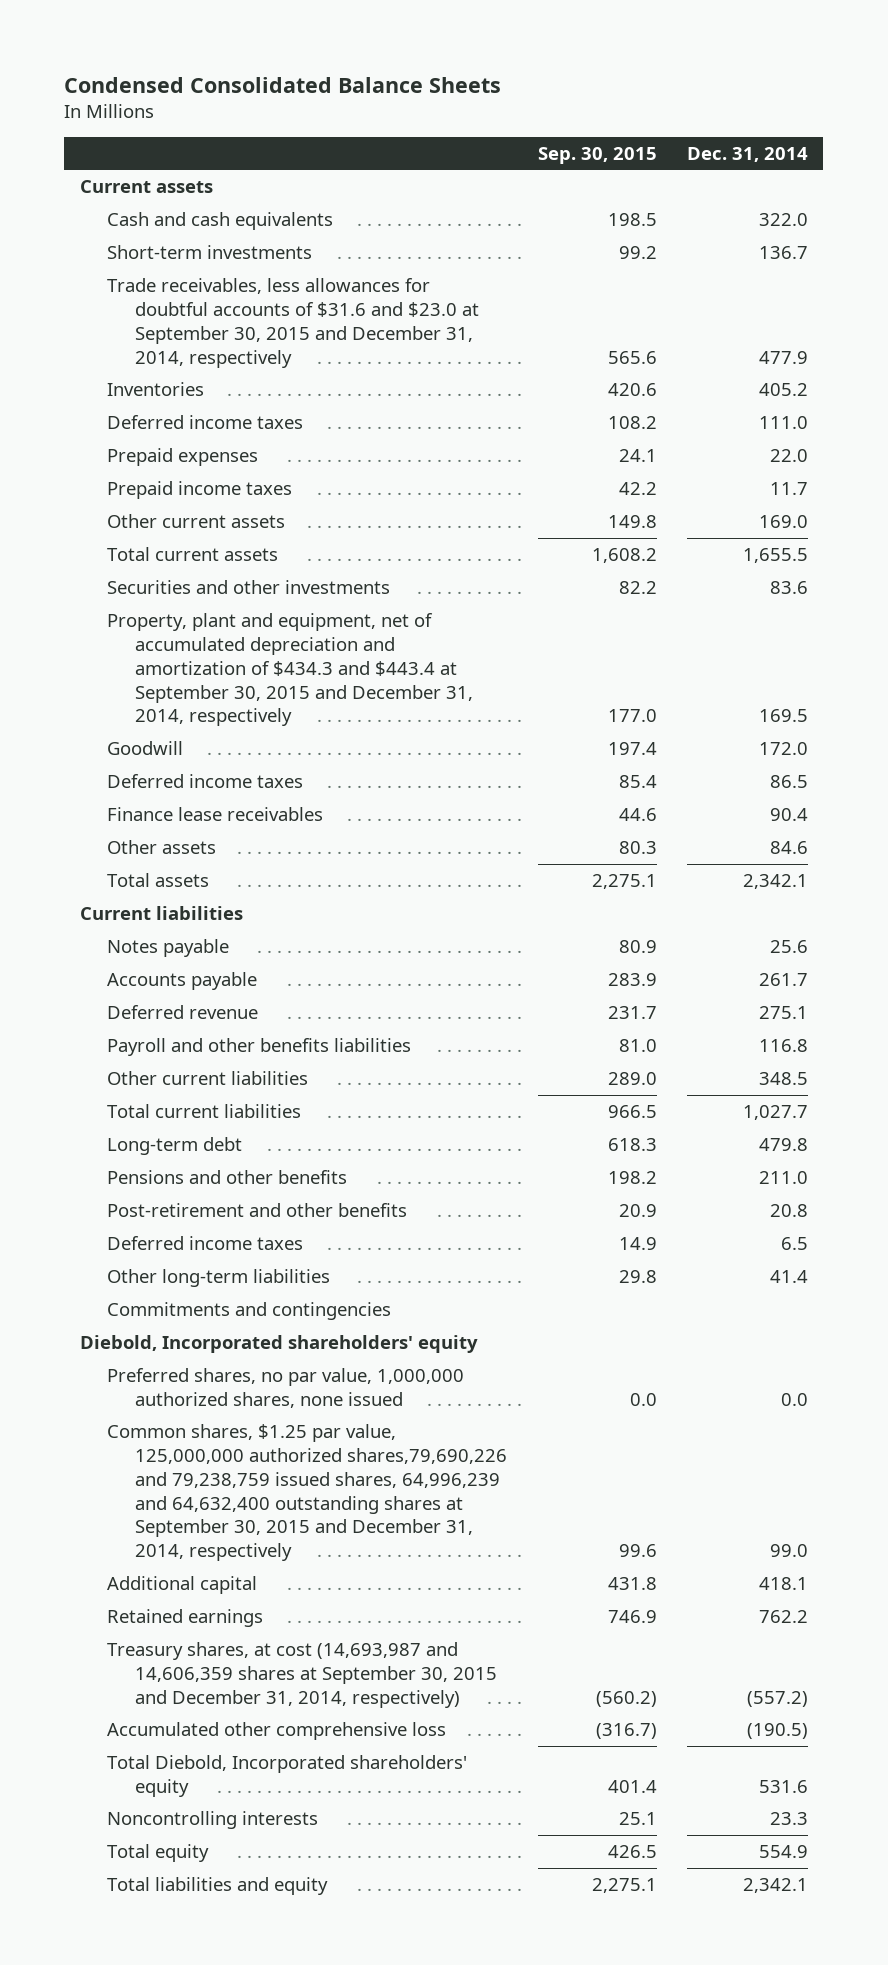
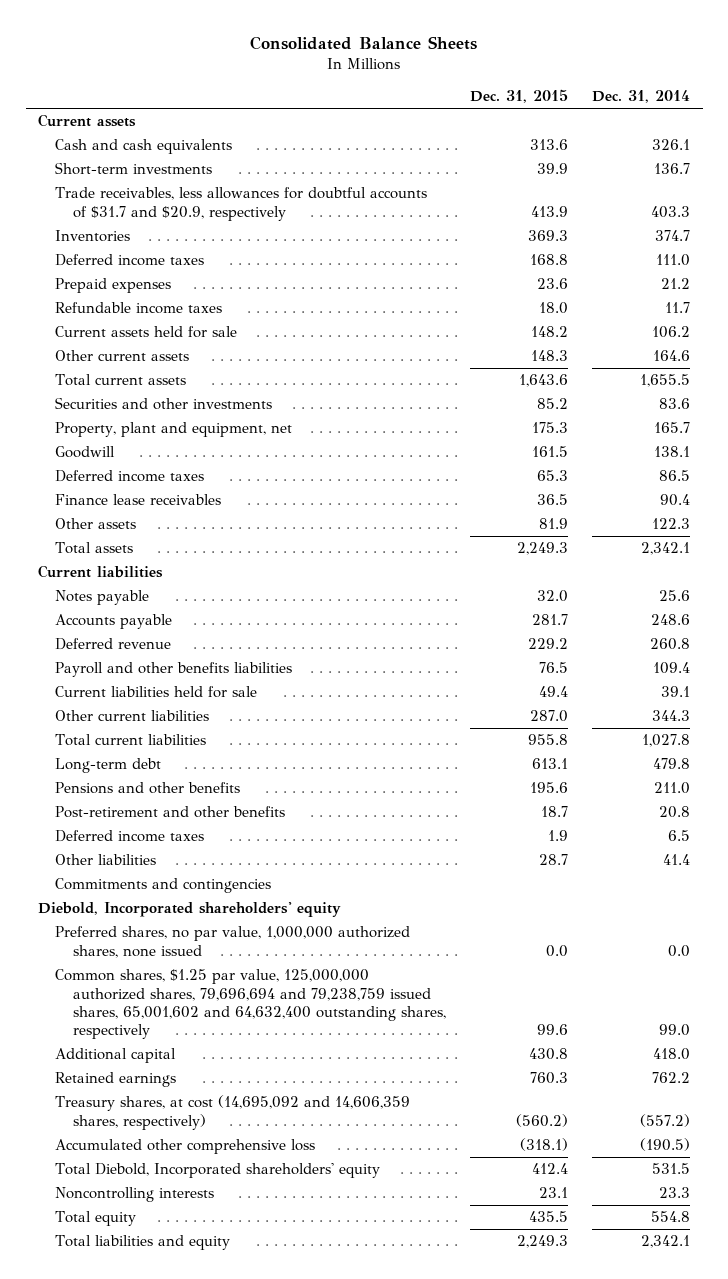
[64,77,502,94] Condensed Consolidated Balance Sheets -> [250,35,478,50] Consolidated Balance Sheets
[537,146,657,164] Sep. 30, 2015 -> none
none -> [470,89,569,104] Dec. 31, 2015
[759,212,809,226] 322.0 -> [652,139,691,151] 326.1
[107,277,480,368] Trade receivables, less allowances for doubtful accounts of $31.6 and $23.0 at September 30, 2015 and December 31, 2014, respectively -> [55,187,428,221] Trade receivables, less allowances for doubtful accounts of $31.7 and $20.9, respectively
[759,350,809,364] 477.9 -> [651,205,691,218] 403.3
[759,382,809,396] 405.2 -> [655,230,691,242] 374.7
[770,448,809,462] 22.0 -> [661,278,691,290] 21.2
[107,480,293,499] Prepaid income taxes -> [55,302,223,315] Refundable income taxes
none -> [55,326,238,339] Current assets held for sale
[759,514,809,528] 169.0 -> [653,350,691,362] 164.6
[107,612,474,727] Property, plant and equipment, net of accumulated depreciation and amortization of $434.3 and $443.4 at September 30, 2015 and December 31, 2014, respectively -> [55,422,293,438] Property, plant and equipment, net
[759,709,809,723] 169.5 -> [654,422,691,434] 165.7
[759,741,809,755] 172.0 -> [654,446,691,458] 138.1
[770,840,809,854] 84.6 -> [652,518,691,530] 122.3
[759,972,809,986] 261.7 -> [651,614,691,626] 248.6
[759,1005,809,1019] 275.1 -> [650,638,691,651] 260.8
[759,1038,809,1052] 116.8 -> [653,662,691,675] 109.4
none -> [55,686,258,699] Current liabilities held for sale
[759,1071,809,1085] 348.5 -> [652,710,691,722] 344.3
[743,1104,809,1120] 1,027.7 -> [642,734,691,748] 1,027.8
[107,1268,331,1287] Other long-term liabilities -> [55,854,157,866] Other liabilities
[107,1423,508,1562] Common shares, $1.25 par value, 125,000,000 authorized shares,79,690,226 and 79,238,759 issued shares, 64,996,239 and 64,632,400 outstanding shares at September 30, 2015 and December 31, 2014, respectively -> [55,969,446,1040] Common shares, $1.25 par value, 125,000,000 authorized shares, 79,696,694 and 79,238,759 issued shares, 65,001,602 and 64,632,400 outstanding shares, respectively
[759,1576,809,1590] 418.1 -> [653,1048,691,1061] 418.0
[107,1641,498,1708] Treasury shares, at cost (14,693,987 and 14,606,359 shares at September 30, 2015 and December 31, 2014, respectively) -> [55,1095,411,1130] Treasury shares, at cost (14,695,092 and 14,606,359 shares, respectively)
[759,1779,809,1793] 531.6 -> [652,1163,691,1175] 531.5
[759,1844,809,1858] 554.9 -> [651,1211,691,1223] 554.8

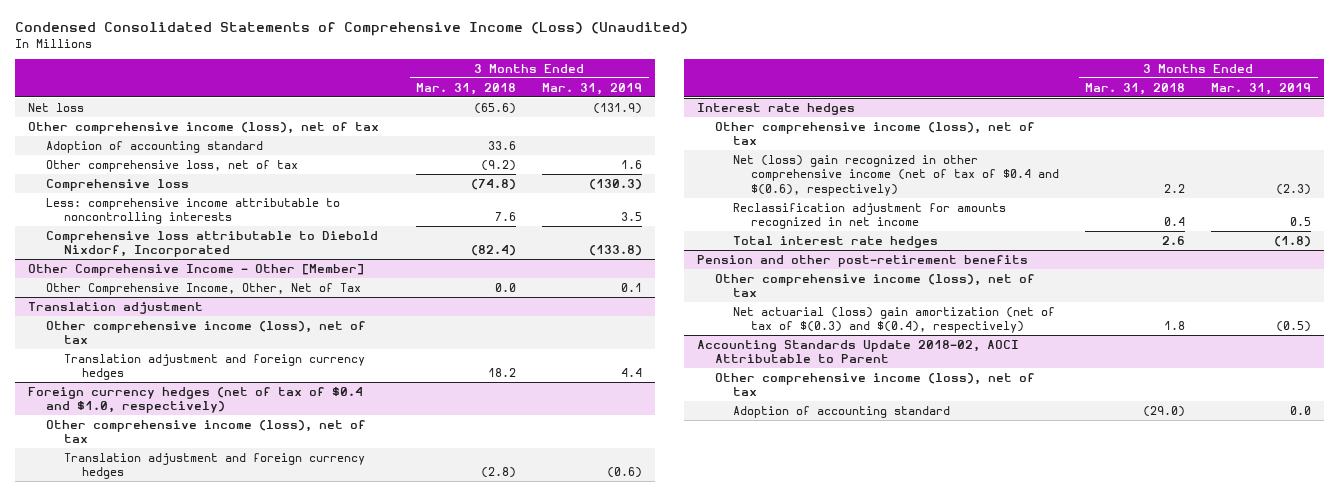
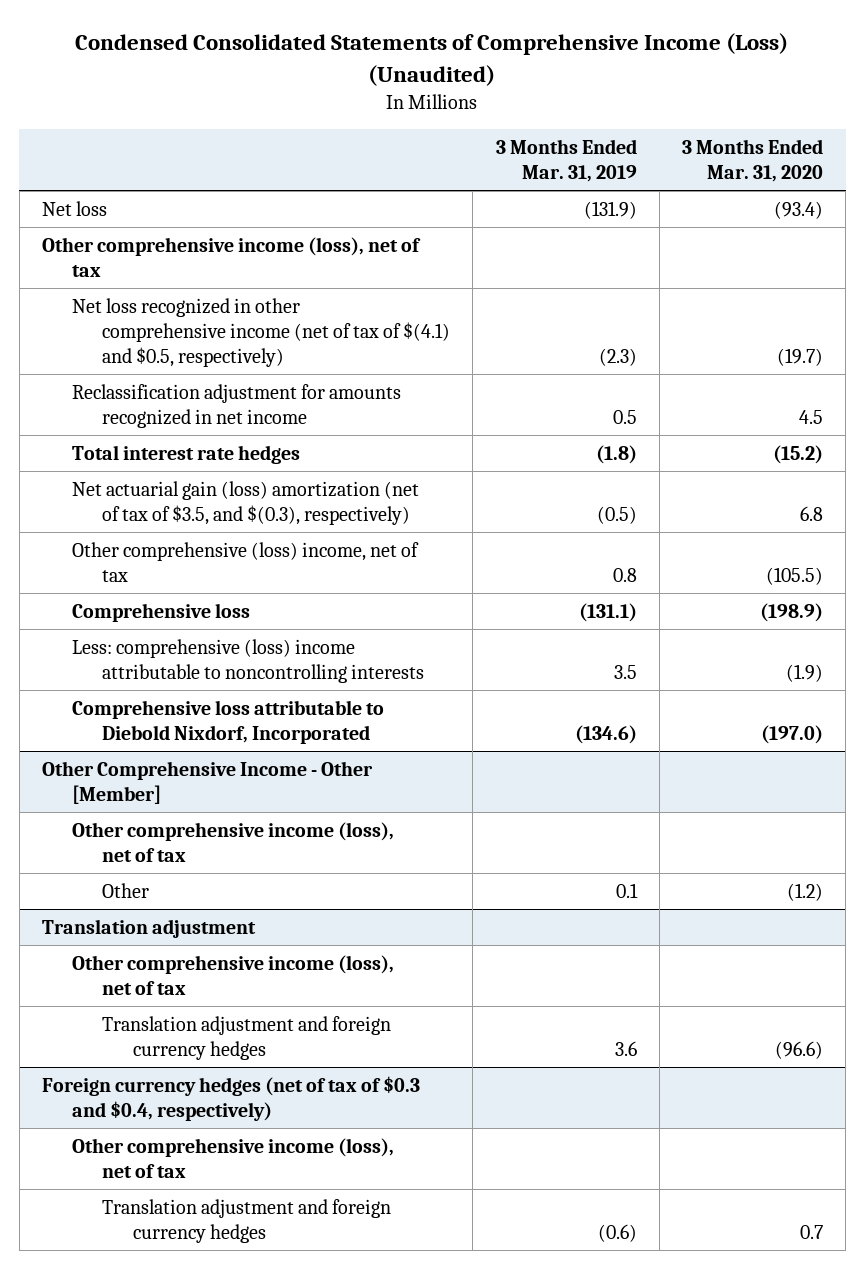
[416,82,517,95] Mar. 31, 2018 -> none
none -> [681,138,823,182] 3 Months Ended Mar. 31, 2020
[45,140,263,153] Adoption of accounting standard -> none
none -> [72,298,451,368] Net loss recognized in other comprehensive income (net of tax of $(4.1) and $0.5, respectively)
none -> [72,384,402,429] Reclassification adjustment for amounts recognized in net income
none -> [72,445,301,465] Total interest rate hedges
none -> [72,481,420,526] Net actuarial gain (loss) amortization (net of tax of $3.5, and $(0.3), respectively)
[45,159,298,172] Other comprehensive loss, net of tax -> [72,542,420,583] Other comprehensive (loss) income, net of tax
[621,159,643,169] 1.6 -> [612,568,637,583] 0.8
[589,178,643,190] (130.3) -> [578,603,637,623] (131.1)
[45,197,340,225] Less: comprehensive income attributable to noncontrolling interests -> [72,639,425,684] Less: comprehensive (loss) income attributable to noncontrolling interests
[589,245,643,257] (133.8) -> [574,725,637,745] (134.6)
none -> [72,822,395,863] Other comprehensive income (loss), net of tax
[45,282,361,295] Other Comprehensive Income, Other, Net of Tax -> [102,883,150,899] Other
[621,368,643,378] 4.4 -> [614,1041,637,1057] 3.6
[27,386,363,414] Foreign currency hedges (net of tax of $0.4 and $1.0, respectively) -> [41,1076,420,1122] Foreign currency hedges (net of tax of $0.3 and $0.4, respectively)
[696,102,855,115] Interest rate hedges -> none
[714,121,1035,146] Other comprehensive income (loss), net of tax -> none
[732,154,1060,196] Net (loss) gain recognized in other comprehensive income (net of tax of $0.4 and $(0.6), respectively) -> none
[732,202,1006,230] Reclassification adjustment for amounts recognized in net income -> none
[732,235,938,248] Total interest rate hedges -> none
[696,254,1028,267] Pension and other post-retirement benefits -> none
[714,273,1035,298] Other comprehensive income (loss), net of tax -> none
[732,306,1055,334] Net actuarial (loss) gain amortization (net of tax of $(0.3) and $(0.4), respectively) -> none
[696,339,1019,364] Accounting Standards Update 2018-02, AOCI Attributable to Parent -> none
[714,372,1035,397] Other comprehensive income (loss), net of tax -> none
[732,405,950,418] Adoption of accounting standard -> none

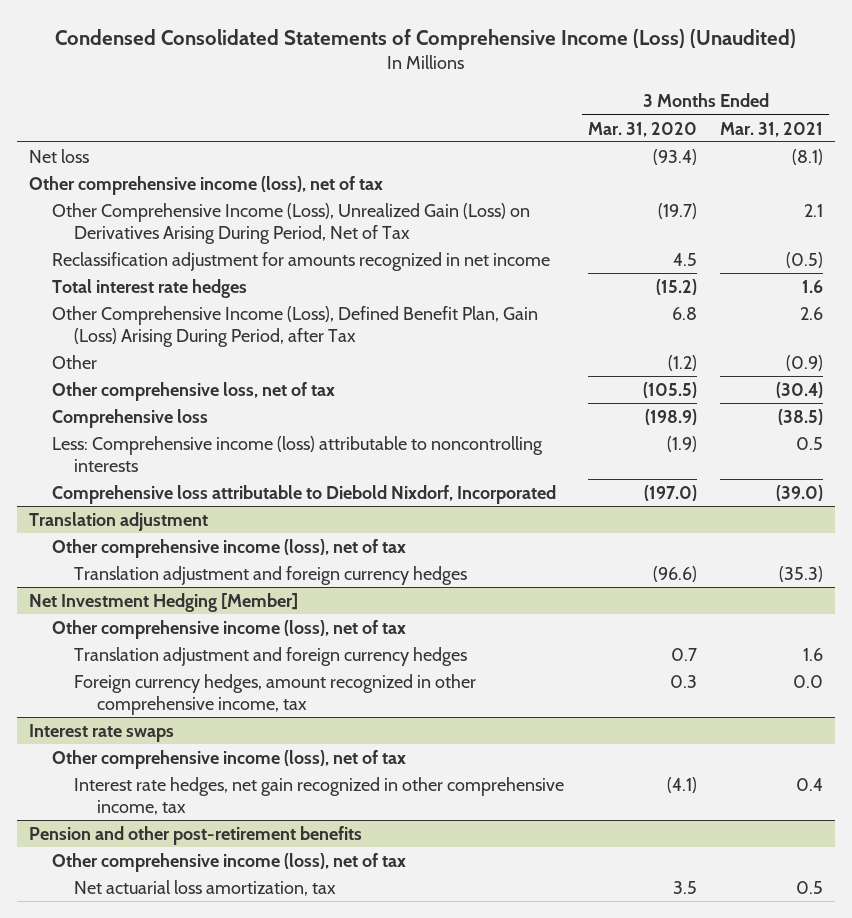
[495,138,637,182] 3 Months Ended Mar. 31, 2019 -> none
none -> [720,121,824,137] Mar. 31, 2021
[72,298,451,368] Net loss recognized in other comprehensive income (net of tax of $(4.1) and $0.5, respectively) -> [51,202,530,244] Other Comprehensive Income (Loss), Unrealized Gain (Loss) on Derivatives Arising During Period, Net of Tax
[72,481,420,526] Net actuarial gain (loss) amortization (net of tax of $3.5, and $(0.3), respectively) -> [51,305,538,347] Other Comprehensive Income (Loss), Defined Benefit Plan, Gain (Loss) Arising During Period, after Tax
none -> [51,354,97,369] Other
[72,542,420,583] Other comprehensive (loss) income, net of tax -> [51,381,335,401] Other comprehensive loss, net of tax
[72,639,425,684] Less: comprehensive (loss) income attributable to noncontrolling interests -> [51,435,543,472] Less: Comprehensive income (loss) attributable to noncontrolling interests
[41,761,373,805] Other Comprehensive Income - Other [Member] -> none
[72,822,395,863] Other comprehensive income (loss), net of tax -> none
[102,883,150,899] Other -> none
[41,1076,420,1122] Foreign currency hedges (net of tax of $0.3 and $0.4, respectively) -> [29,592,299,612] Net Investment Hedging [Member]
none -> [74,673,477,715] Foreign currency hedges, amount recognized in other comprehensive income, tax
none -> [29,723,175,742] Interest rate swaps
none -> [51,749,406,769] Other comprehensive income (loss), net of tax
none -> [74,776,565,815] Interest rate hedges, net gain recognized in other comprehensive income, tax
none -> [29,825,363,845] Pension and other post-retirement benefits
none -> [51,852,406,872] Other comprehensive income (loss), net of tax
none -> [74,879,337,896] Net actuarial loss amortization, tax

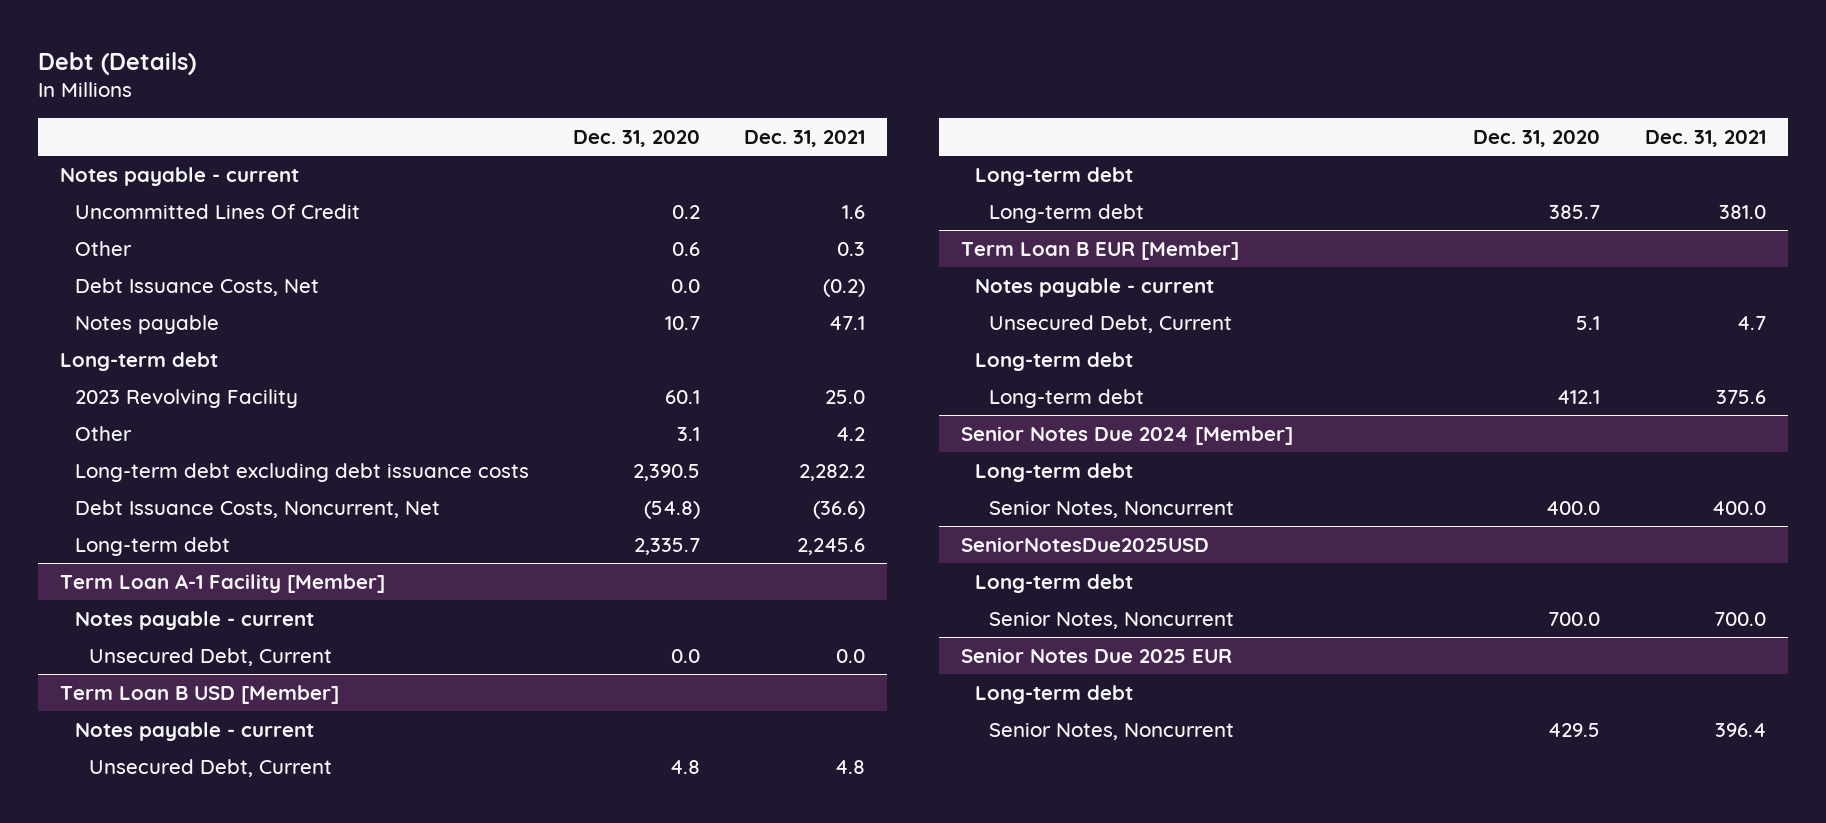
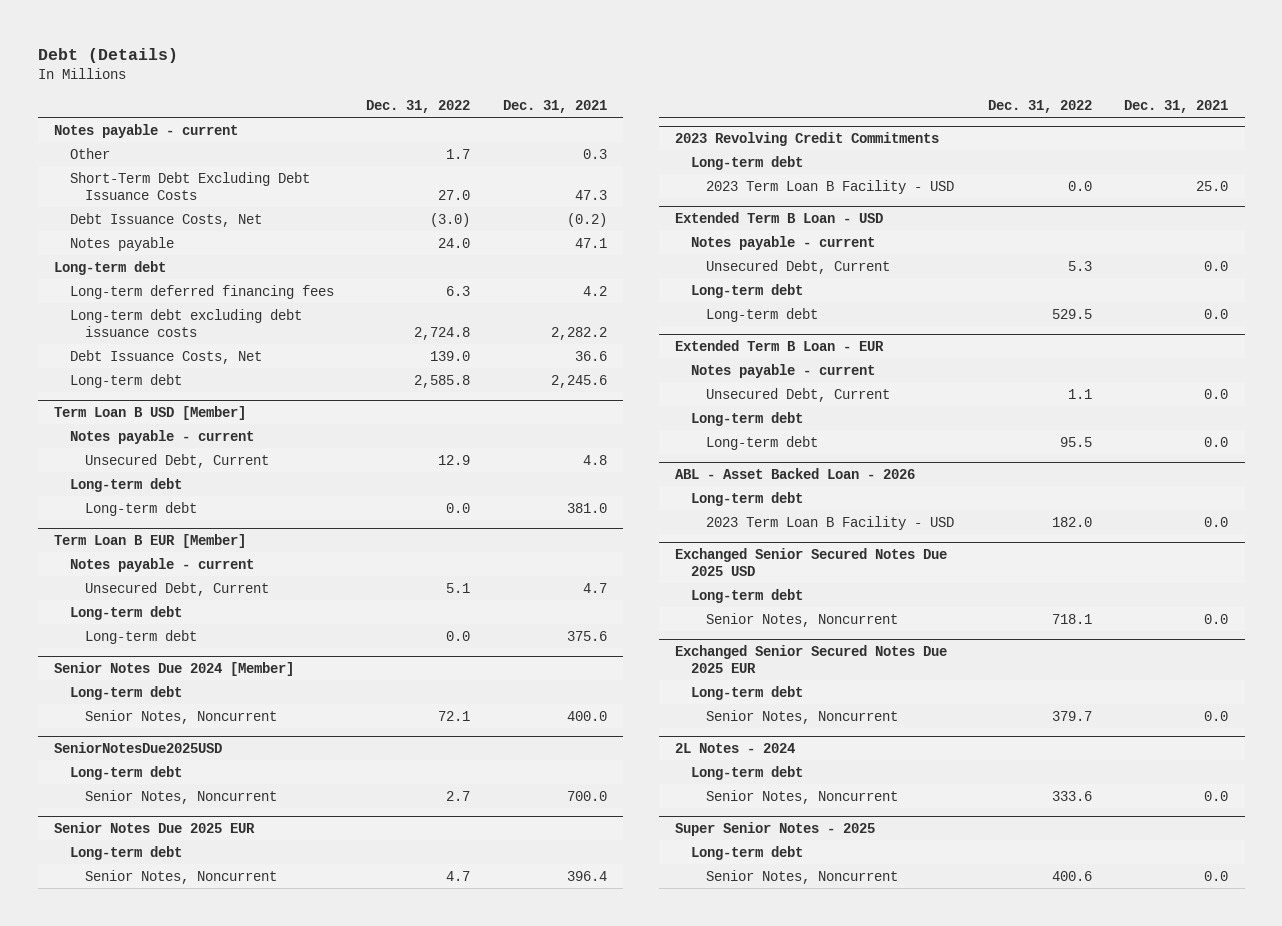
[572,129,700,147] Dec. 31, 2020 -> none
none -> [366,100,471,114] Dec. 31, 2022
[74,203,360,219] Uncommitted Lines Of Credit -> none
none -> [69,171,310,200] Short-Term Debt Excluding Debt Issuance Costs
[74,388,298,408] 2023 Revolving Facility -> none
[74,425,132,441] Other -> [69,284,334,299] Long-term deferred financing fees
[74,499,440,518] Debt Issuance Costs, Noncurrent, Net -> [69,349,262,364] Debt Issuance Costs, Net
[813,500,866,519] (36.6) -> [575,350,608,361] 36.6
[60,573,386,593] Term Loan A-1 Facility [Member] -> none
[74,610,314,630] Notes payable - current -> none
[88,647,332,666] Unsecured Debt, Current -> none
none -> [675,132,940,147] 2023 Revolving Credit Commitments
none -> [690,155,803,170] Long-term debt
none -> [706,179,955,194] 2023 Term Loan B Facility - USD
none -> [675,212,884,224] Extended Term B Loan - USD
none -> [690,235,875,250] Notes payable - current
none -> [706,259,891,274] Unsecured Debt, Current
none -> [690,283,803,298] Long-term debt
none -> [706,307,819,322] Long-term debt
none -> [675,340,885,352] Extended Term B Loan - EUR
none -> [690,363,875,378] Notes payable - current
none -> [706,387,891,402] Unsecured Debt, Current
none -> [690,411,803,426] Long-term debt
none -> [706,435,819,450] Long-term debt
none -> [675,468,916,480] ABL - Asset Backed Loan - 2026
none -> [690,491,803,506] Long-term debt
none -> [706,515,955,530] 2023 Term Loan B Facility - USD
none -> [675,548,948,576] Exchanged Senior Secured Notes Due 2025 USD
none -> [690,588,803,603] Long-term debt
none -> [706,612,899,627] Senior Notes, Noncurrent
none -> [675,645,948,673] Exchanged Senior Secured Notes Due 2025 EUR
none -> [690,685,803,700] Long-term debt
none -> [706,709,899,724] Senior Notes, Noncurrent
none -> [675,743,796,754] 2L Notes - 2024
none -> [690,765,803,780] Long-term debt
none -> [706,789,899,804] Senior Notes, Noncurrent
none -> [675,822,876,837] Super Senior Notes - 2025
none -> [690,845,803,860] Long-term debt
none -> [706,869,899,884] Senior Notes, Noncurrent

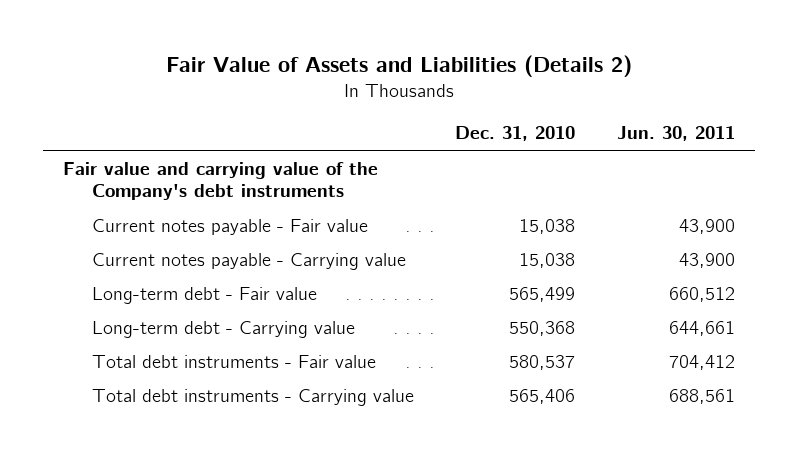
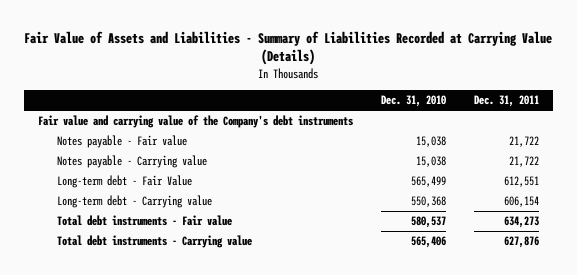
[165,54,632,77] Fair Value of Assets and Liabilities (Details 2) -> [24,30,553,66] Fair Value of Assets and Liabilities - Summary of Liabilities Recorded at Carrying Value (Details)
[616,126,735,142] Jun. 30, 2011 -> none
none -> [473,95,539,108] Dec. 31, 2011
[92,218,369,235] Current notes payable - Fair value -> [56,135,187,149] Notes payable - Fair value
[92,252,407,270] Current notes payable - Carrying value -> [56,155,207,169] Notes payable - Carrying value
[92,286,318,304] Long-term debt - Fair value -> [56,175,192,189] Long-term debt - Fair Value

